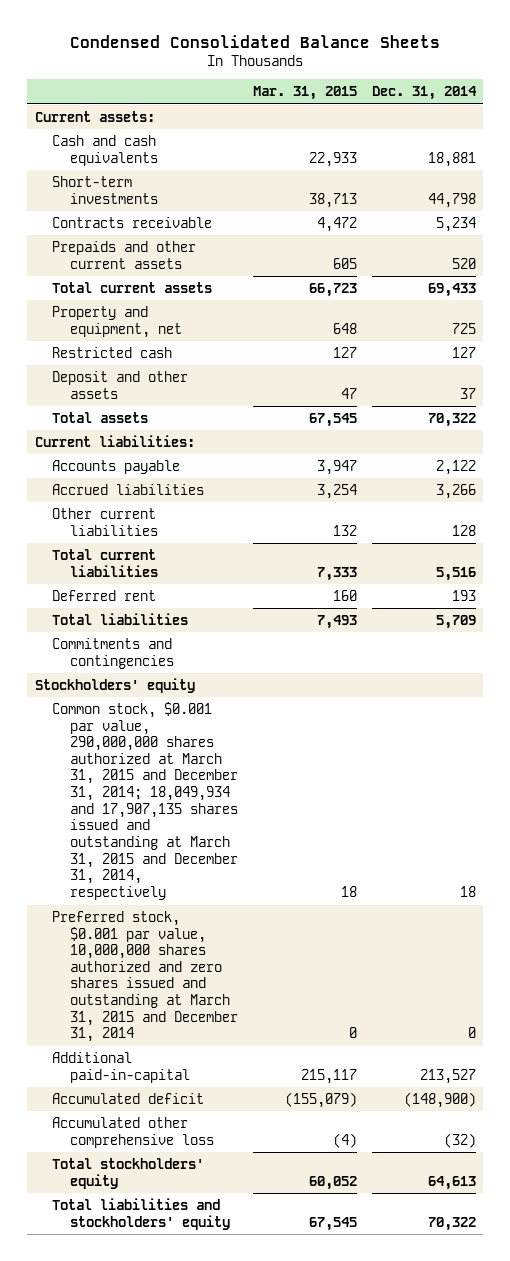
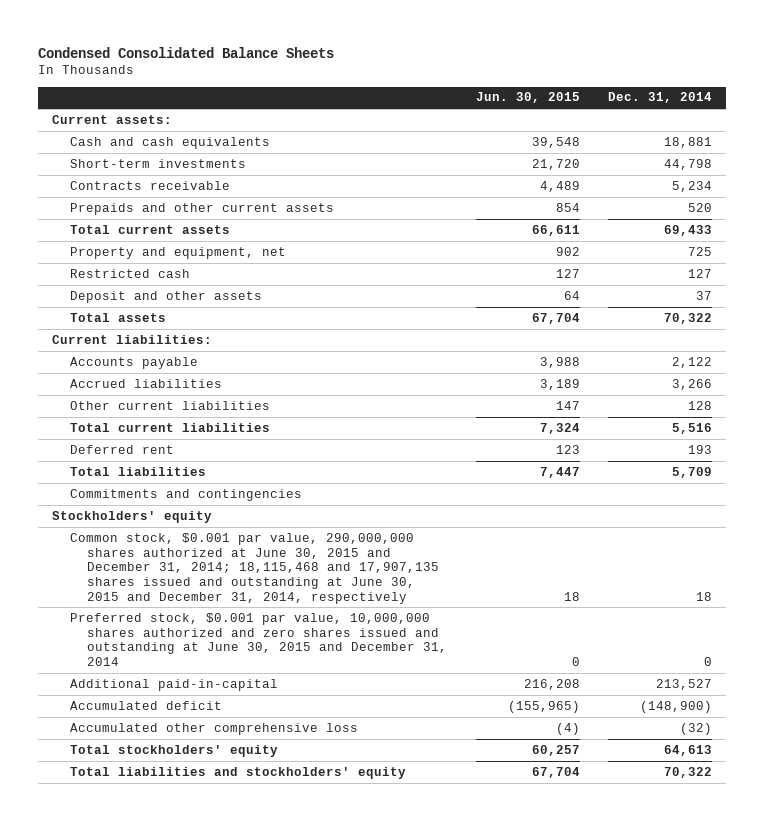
[252,86,357,101] Mar. 31, 2015 -> none
none -> [475,92,580,104] Jun. 30, 2015
[52,701,238,901] Common stock, $0.001 par value, 290,000,000 shares authorized at March 31, 2015 and December 31, 2014; 18,049,934 and 17,907,135 shares issued and outstanding at March 31, 2015 and December 31, 2014, respectively -> [69,532,440,604] Common stock, $0.001 par value, 290,000,000 shares authorized at June 30, 2015 and December 31, 2014; 18,115,468 and 17,907,135 shares issued and outstanding at June 30, 2015 and December 31, 2014, respectively
[52,910,238,1043] Preferred stock, $0.001 par value, 10,000,000 shares authorized and zero shares issued and outstanding at March 31, 2015 and December 31, 2014 -> [69,612,448,667] Preferred stock, $0.001 par value, 10,000,000 shares authorized and zero shares issued and outstanding at June 30, 2015 and December 31, 2014

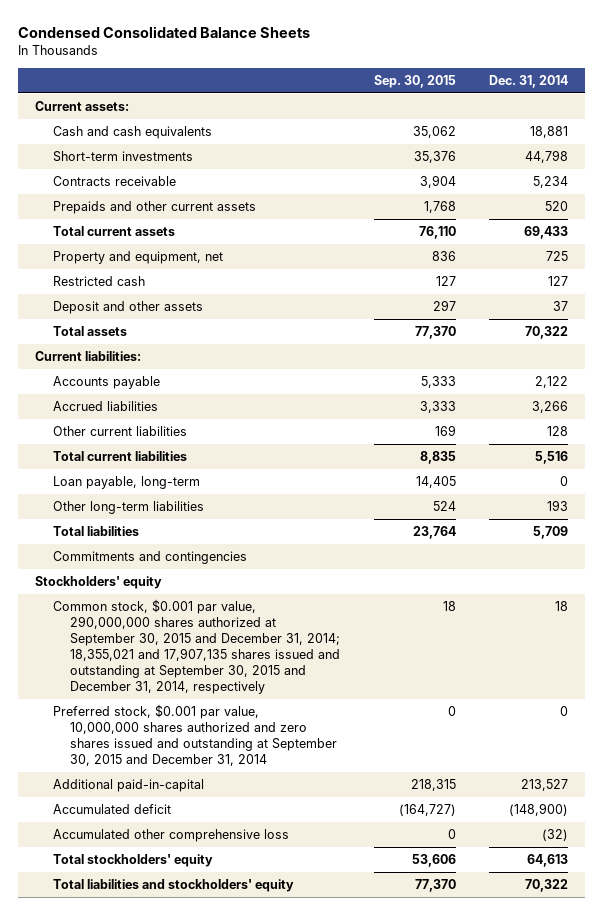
[475,92,580,104] Jun. 30, 2015 -> none
none -> [373,74,456,88] Sep. 30, 2015
none -> [52,476,200,490] Loan payable, long-term
[69,444,174,454] Deferred rent -> [52,501,204,515] Other long-term liabilities
[69,532,440,604] Common stock, $0.001 par value, 290,000,000 shares authorized at June 30, 2015 and December 31, 2014; 18,115,468 and 17,907,135 shares issued and outstanding at June 30, 2015 and December 31, 2014, respectively -> [52,599,340,695] Common stock, $0.001 par value, 290,000,000 shares authorized at September 30, 2015 and December 31, 2014; 18,355,021 and 17,907,135 shares issued and outstanding at September 30, 2015 and December 31, 2014, respectively
[69,612,448,667] Preferred stock, $0.001 par value, 10,000,000 shares authorized and zero shares issued and outstanding at June 30, 2015 and December 31, 2014 -> [52,704,337,767] Preferred stock, $0.001 par value, 10,000,000 shares authorized and zero shares issued and outstanding at September 30, 2015 and December 31, 2014

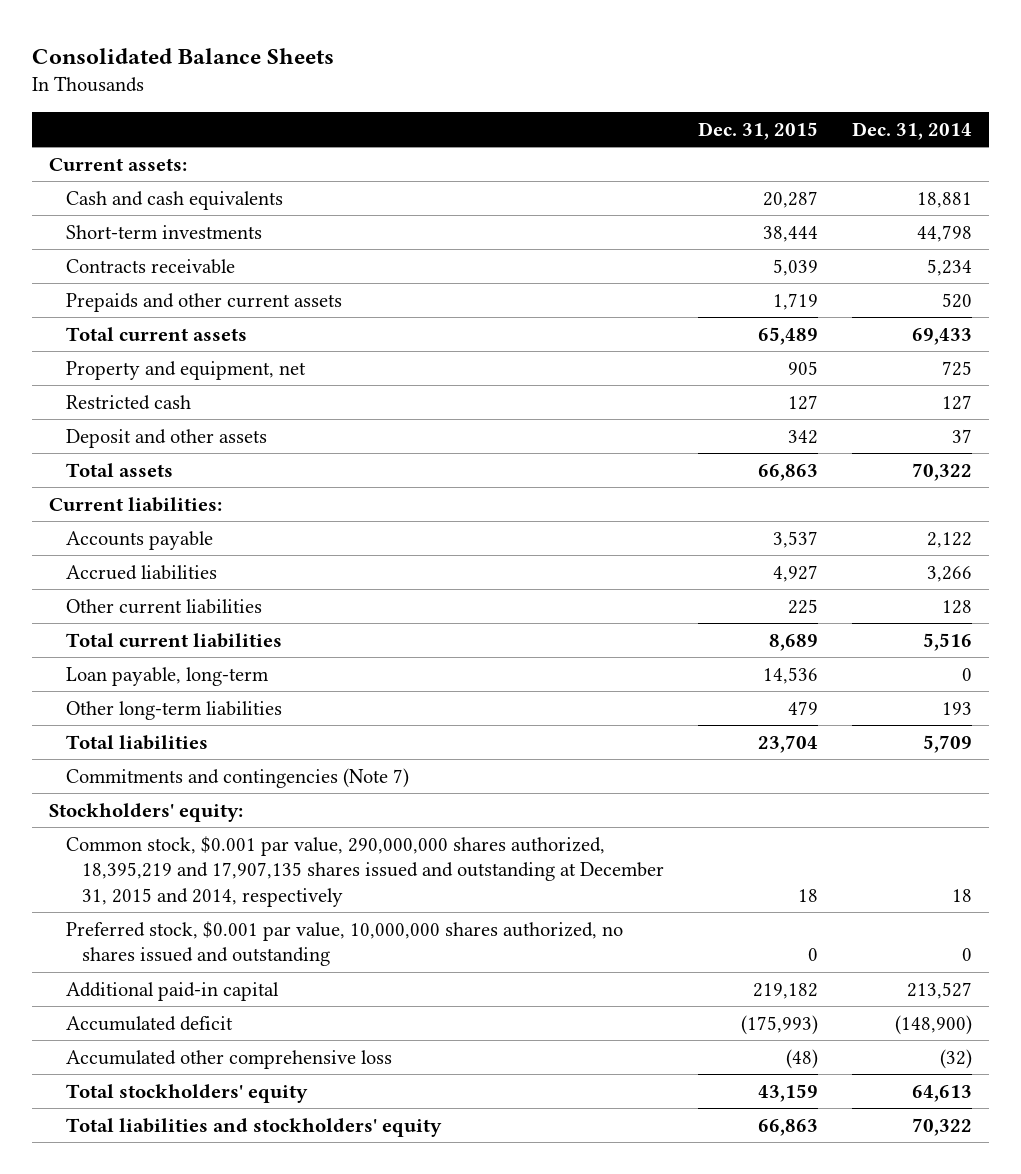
[18,26,311,39] Condensed Consolidated Balance Sheets -> [32,47,335,64] Consolidated Balance Sheets
[373,74,456,88] Sep. 30, 2015 -> none
none -> [697,121,818,140] Dec. 31, 2015
[52,551,247,565] Commitments and contingencies -> [65,767,409,788] Commitments and contingencies (Note 7)
[35,576,163,590] Stockholders' equity -> [49,802,244,822] Stockholders' equity:
[52,599,340,695] Common stock, $0.001 par value, 290,000,000 shares authorized at September 30, 2015 and December 31, 2014; 18,355,021 and 17,907,135 shares issued and outstanding at September 30, 2015 and December 31, 2014, respectively -> [65,835,664,907] Common stock, $0.001 par value, 290,000,000 shares authorized, 18,395,219 and 17,907,135 shares issued and outstanding at December 31, 2015 and 2014, respectively
[52,704,337,767] Preferred stock, $0.001 par value, 10,000,000 shares authorized and zero shares issued and outstanding at September 30, 2015 and December 31, 2014 -> [65,920,623,967] Preferred stock, $0.001 par value, 10,000,000 shares authorized, no shares issued and outstanding
[52,779,204,793] Additional paid-in-capital -> [65,981,279,1001] Additional paid-in capital

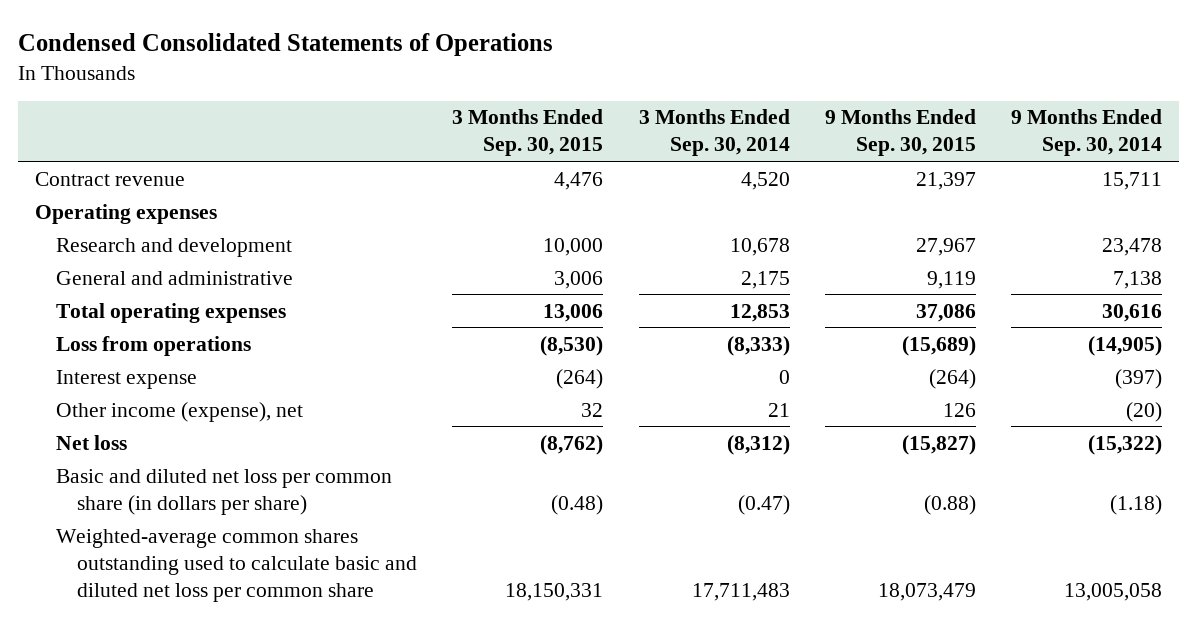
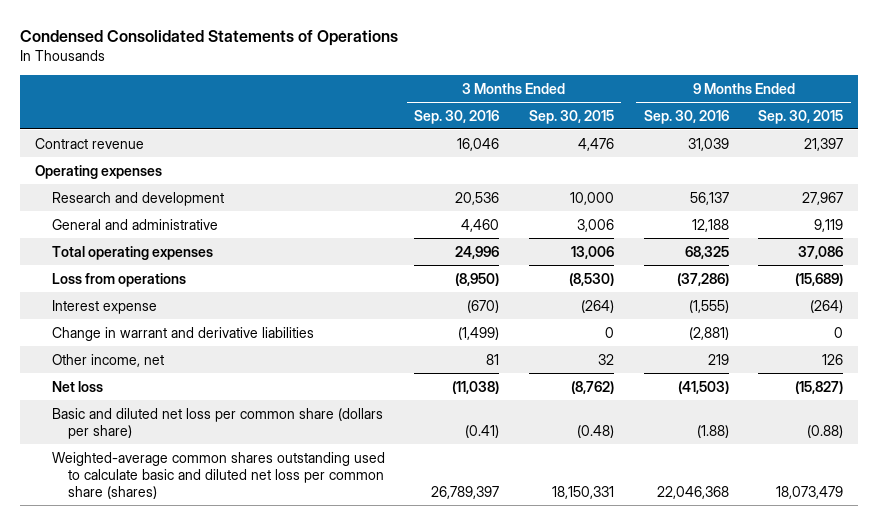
[638,109,790,157] 3 Months Ended Sep. 30, 2014 -> none
[1010,109,1162,157] 9 Months Ended Sep. 30, 2014 -> none
none -> [414,109,500,124] Sep. 30, 2016
none -> [643,109,729,124] Sep. 30, 2016
none -> [51,326,314,341] Change in warrant and derivative liabilities
[56,401,304,422] Other income (expense), net -> [51,353,164,367] Other income, net
[56,468,393,515] Basic and diluted net loss per common share (in dollars per share) -> [51,407,383,439] Basic and diluted net loss per common share (dollars per share)
[56,528,418,602] Weighted-average common shares outstanding used to calculate basic and diluted net loss per common share -> [51,451,385,500] Weighted-average common shares outstanding used to calculate basic and diluted net loss per common share (shares)

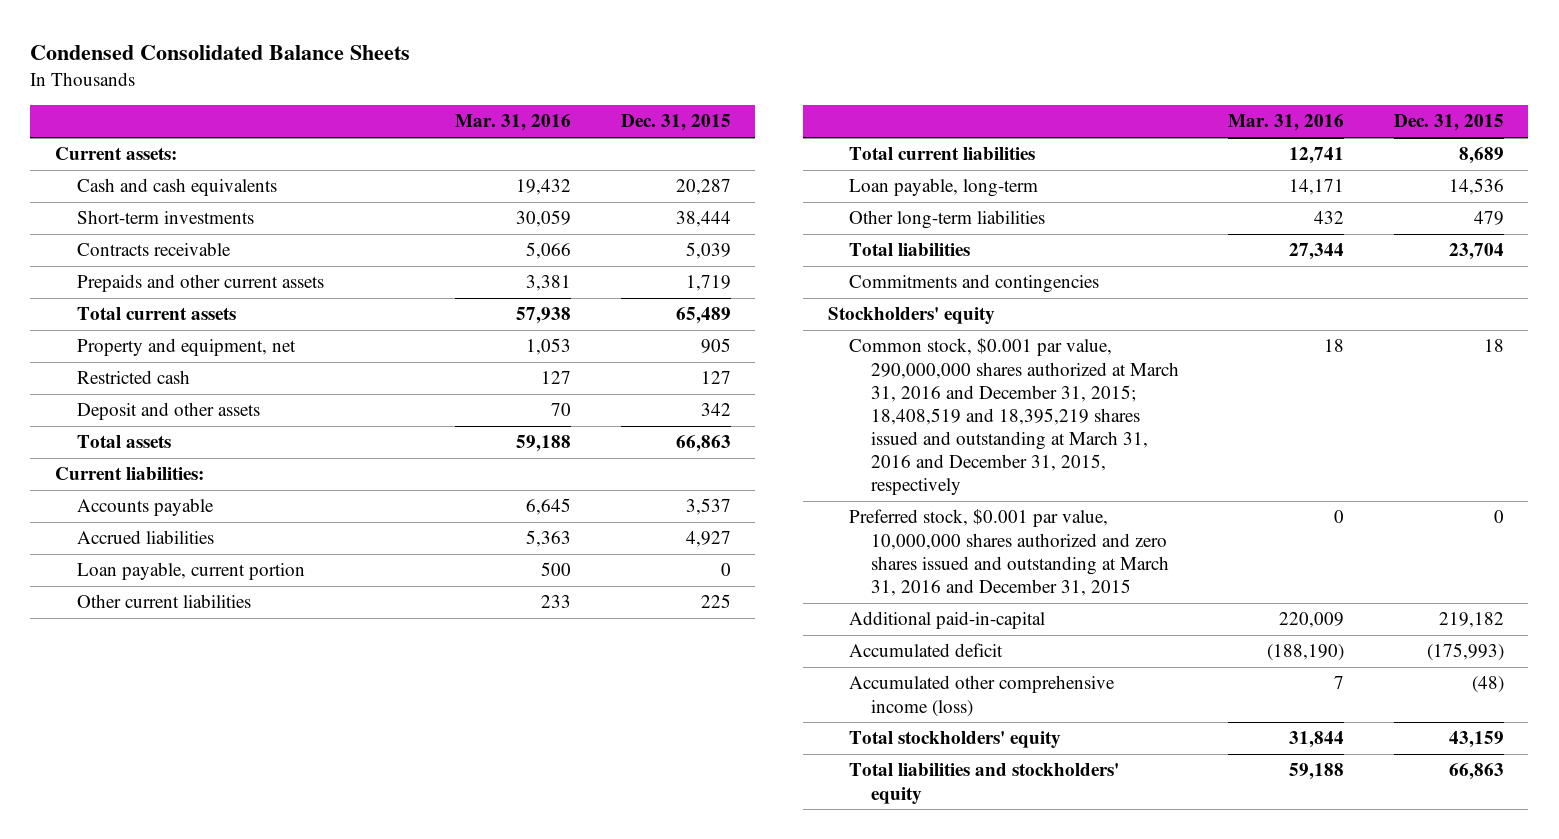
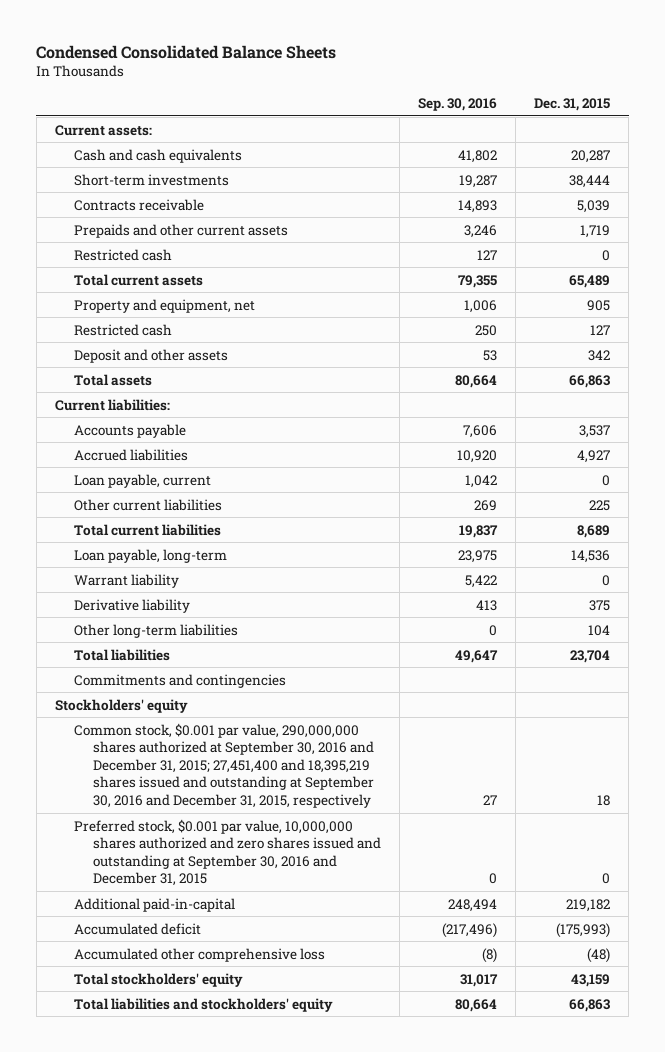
[455,114,572,132] Mar. 31, 2016 -> none
none -> [417,97,497,111] Sep. 30, 2016
none -> [73,248,172,261] Restricted cash
[76,562,305,581] Loan payable, current portion -> [73,473,211,488] Loan payable, current
none -> [73,573,179,588] Warrant liability
none -> [73,598,190,613] Derivative liability
[1473,211,1504,226] 479 -> [588,624,611,636] 104
[849,338,1180,496] Common stock, $0.001 par value, 290,000,000 shares authorized at March 31, 2016 and December 31, 2015; 18,408,519 and 18,395,219 shares issued and outstanding at March 31, 2016 and December 31, 2015, respectively -> [73,722,374,809] Common stock, $0.001 par value, 290,000,000 shares authorized at September 30, 2016 and December 31, 2015; 27,451,400 and 18,395,219 shares issued and outstanding at September 30, 2016 and December 31, 2015, respectively
[849,509,1170,596] Preferred stock, $0.001 par value, 10,000,000 shares authorized and zero shares issued and outstanding at March 31, 2016 and December 31, 2015 -> [73,818,381,887] Preferred stock, $0.001 par value, 10,000,000 shares authorized and zero shares issued and outstanding at September 30, 2016 and December 31, 2015
[849,675,1116,717] Accumulated other comprehensive income (loss) -> [73,947,325,962] Accumulated other comprehensive loss

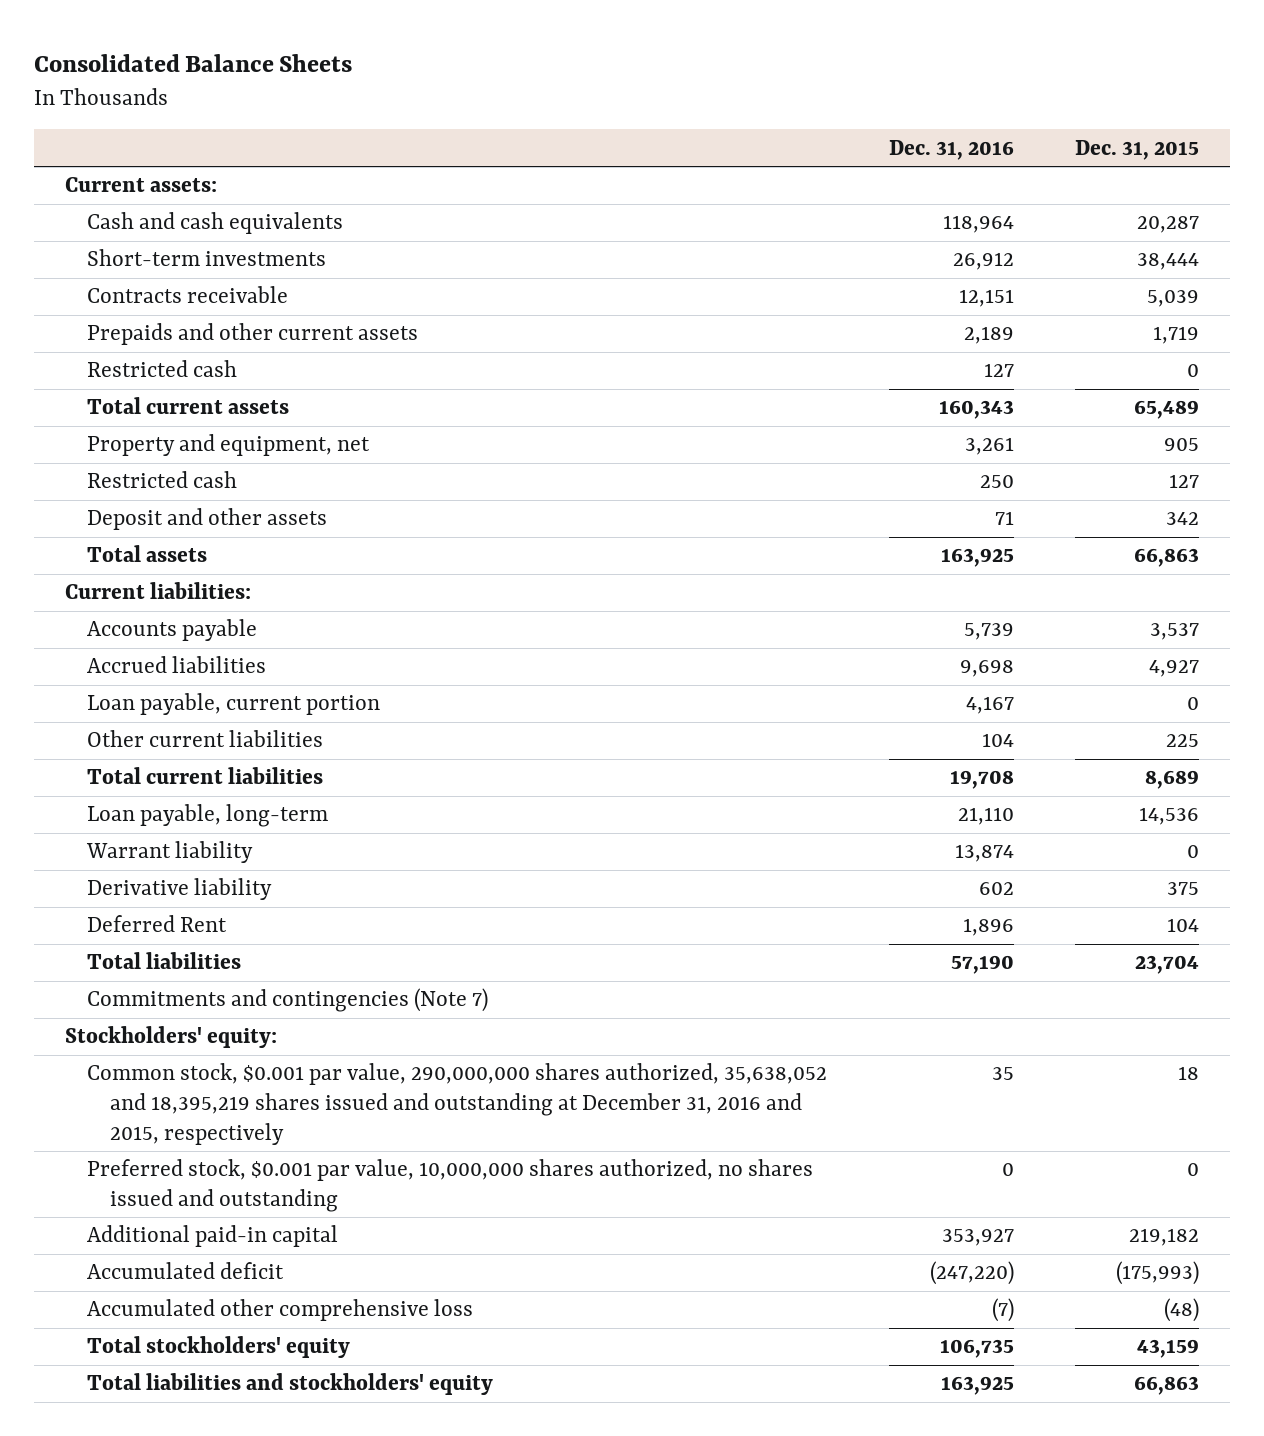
[36,44,337,59] Condensed Consolidated Balance Sheets -> [34,54,353,73] Consolidated Balance Sheets
[417,97,497,111] Sep. 30, 2016 -> none
none -> [888,139,1014,160] Dec. 31, 2016
[73,473,211,488] Loan payable, current -> [87,693,381,716] Loan payable, current portion
[73,623,238,638] Other long-term liabilities -> none
none -> [87,915,228,933] Deferred Rent
[73,673,286,688] Commitments and contingencies -> [87,988,489,1013] Commitments and contingencies (Note 7)
[55,698,189,713] Stockholders' equity -> [64,1026,277,1049] Stockholders' equity:
[73,722,374,809] Common stock, $0.001 par value, 290,000,000 shares authorized at September 30, 2016 and December 31, 2015; 27,451,400 and 18,395,219 shares issued and outstanding at September 30, 2016 and December 31, 2015, respectively -> [87,1063,828,1145] Common stock, $0.001 par value, 290,000,000 shares authorized, 35,638,052 and 18,395,219 shares issued and outstanding at December 31, 2016 and 2015, respectively
[73,818,381,887] Preferred stock, $0.001 par value, 10,000,000 shares authorized and zero shares issued and outstanding at September 30, 2016 and December 31, 2015 -> [87,1159,814,1213] Preferred stock, $0.001 par value, 10,000,000 shares authorized, no shares issued and outstanding
[73,897,235,912] Additional paid-in-capital -> [87,1225,339,1248] Additional paid-in capital

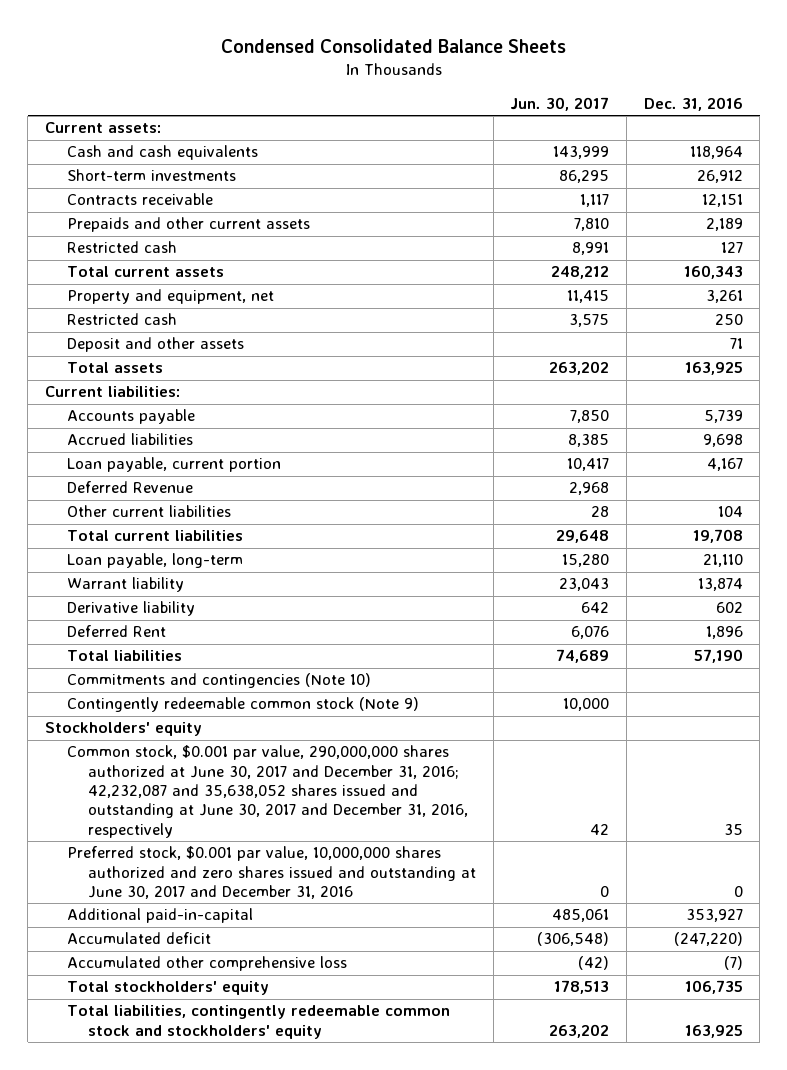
[34,54,353,73] Consolidated Balance Sheets -> [220,39,566,54] Condensed Consolidated Balance Sheets
[1075,139,1200,160] Dec. 31, 2015 -> none
none -> [510,96,610,111] Jun. 30, 2017
none -> [66,481,193,494] Deferred Revenue
[87,988,489,1013] Commitments and contingencies (Note 7) -> [66,673,371,689] Commitments and contingencies (Note 10)
none -> [66,697,419,713] Contingently redeemable common stock (Note 9)
[64,1026,277,1049] Stockholders' equity: -> [44,722,202,737] Stockholders' equity
[87,1063,828,1145] Common stock, $0.001 par value, 290,000,000 shares authorized, 35,638,052 and 18,395,219 shares issued and outstanding at December 31, 2016 and 2015, respectively -> [66,745,469,838] Common stock, $0.001 par value, 290,000,000 shares authorized at June 30, 2017 and December 31, 2016; 42,232,087 and 35,638,052 shares issued and outstanding at June 30, 2017 and December 31, 2016, respectively
[87,1159,814,1213] Preferred stock, $0.001 par value, 10,000,000 shares authorized, no shares issued and outstanding -> [66,846,477,900] Preferred stock, $0.001 par value, 10,000,000 shares authorized and zero shares issued and outstanding at June 30, 2017 and December 31, 2016
[87,1225,339,1248] Additional paid-in capital -> [66,908,253,924] Additional paid-in-capital
[87,1373,494,1396] Total liabilities and stockholders' equity -> [66,1005,450,1039] Total liabilities, contingently redeemable common stock and stockholders' equity

